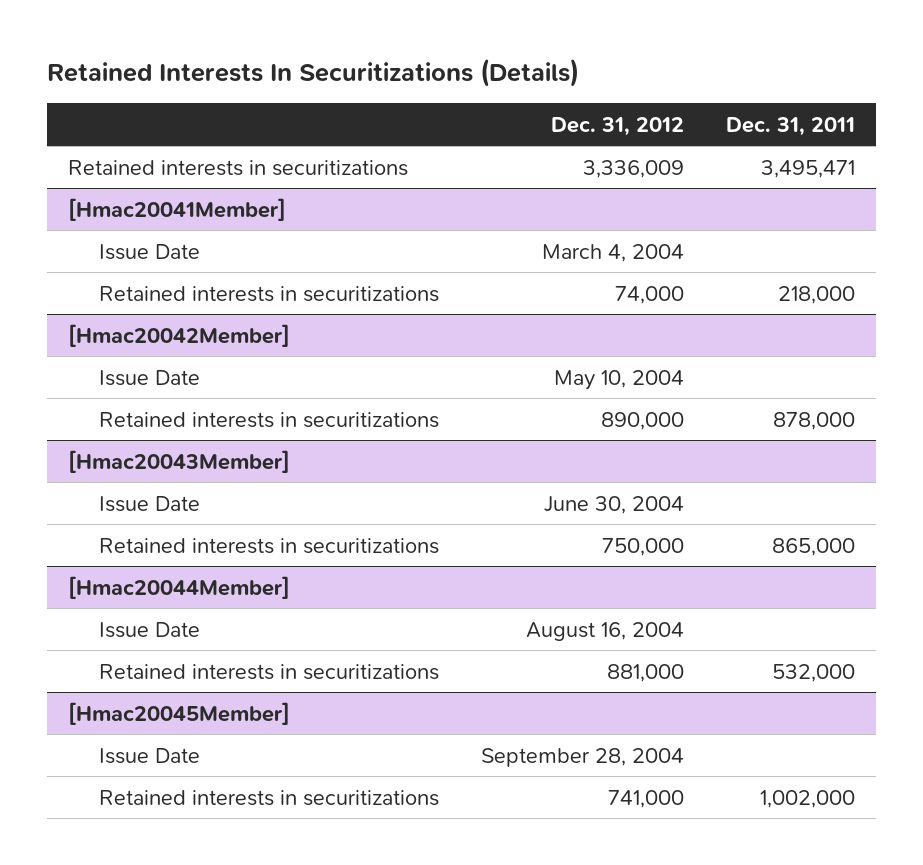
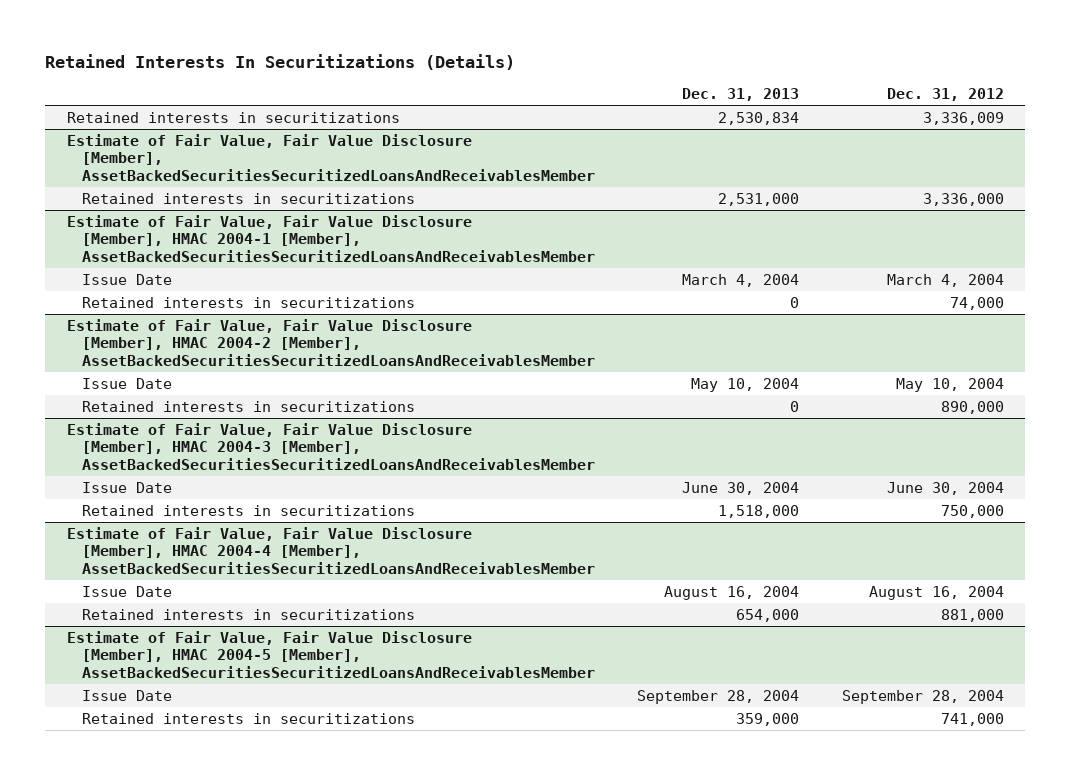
[726,116,856,136] Dec. 31, 2011 -> none
none -> [682,88,800,102] Dec. 31, 2013
[67,197,286,221] [Hmac20041Member] -> none
none -> [66,133,595,182] Estimate of Fair Value, Fair Value Disclosure [Member], AssetBackedSecuritiesSecuritizedLoansAndReceivablesMember
none -> [81,192,415,204] Retained interests in securitizations
none -> [66,214,595,263] Estimate of Fair Value, Fair Value Disclosure [Member], HMAC 2004-1 [Member], AssetBackedSecuritiesSecuritizedLoansAndReceivablesMember
[67,323,290,347] [Hmac20042Member] -> none
none -> [66,318,595,367] Estimate of Fair Value, Fair Value Disclosure [Member], HMAC 2004-2 [Member], AssetBackedSecuritiesSecuritizedLoansAndReceivablesMember
[67,449,290,473] [Hmac20043Member] -> none
none -> [66,422,595,471] Estimate of Fair Value, Fair Value Disclosure [Member], HMAC 2004-3 [Member], AssetBackedSecuritiesSecuritizedLoansAndReceivablesMember
[67,575,290,599] [Hmac20044Member] -> none
none -> [66,526,595,575] Estimate of Fair Value, Fair Value Disclosure [Member], HMAC 2004-4 [Member], AssetBackedSecuritiesSecuritizedLoansAndReceivablesMember
[67,701,290,725] [Hmac20045Member] -> none
none -> [66,630,595,679] Estimate of Fair Value, Fair Value Disclosure [Member], HMAC 2004-5 [Member], AssetBackedSecuritiesSecuritizedLoansAndReceivablesMember

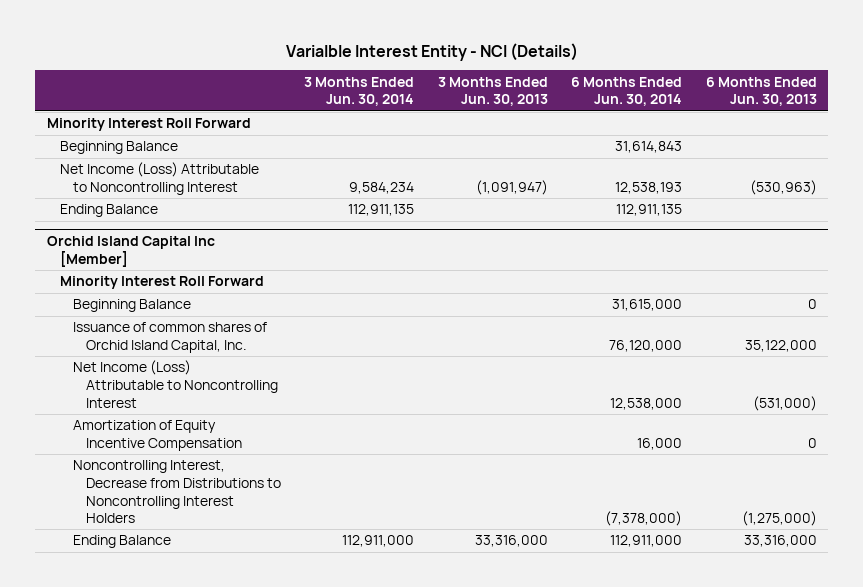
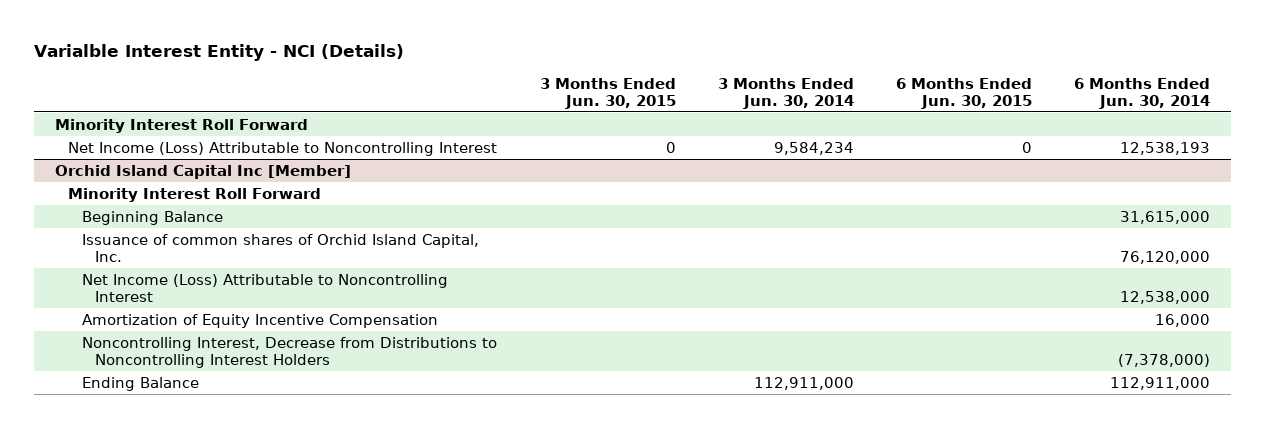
[437,76,548,107] 3 Months Ended Jun. 30, 2013 -> none
[705,76,817,107] 6 Months Ended Jun. 30, 2013 -> none
none -> [539,77,676,109] 3 Months Ended Jun. 30, 2015
none -> [895,77,1032,109] 6 Months Ended Jun. 30, 2015
[59,141,178,155] Beginning Balance -> none
[59,204,158,218] Ending Balance -> none

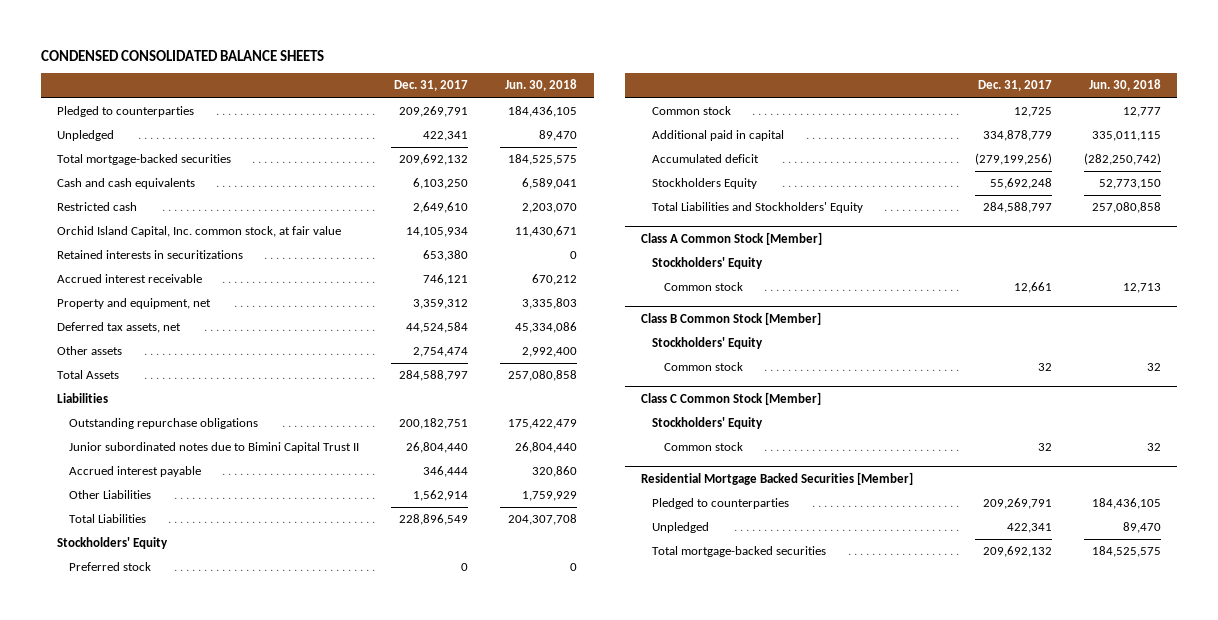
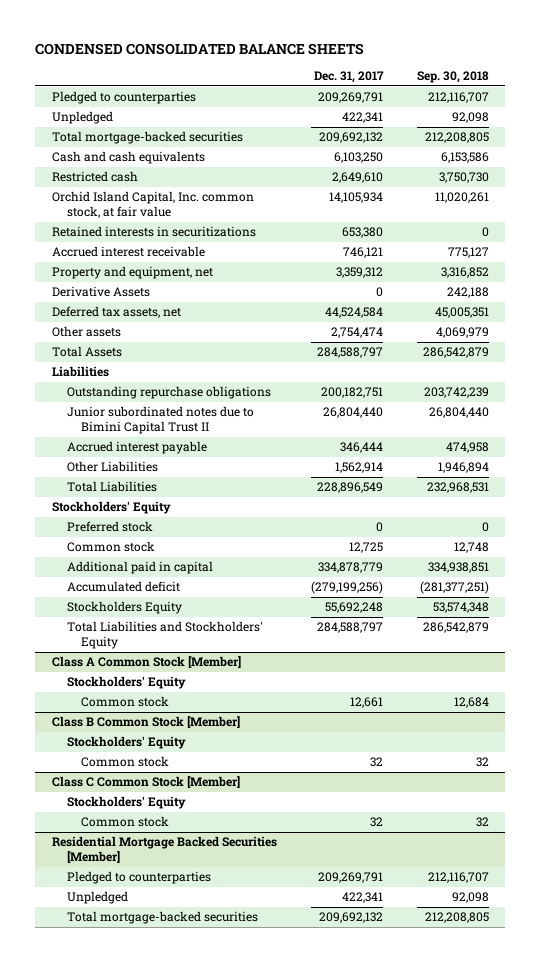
[505,79,578,92] Jun. 30, 2018 -> none
none -> [416,71,489,84] Sep. 30, 2018
none -> [52,286,151,298] Derivative Assets

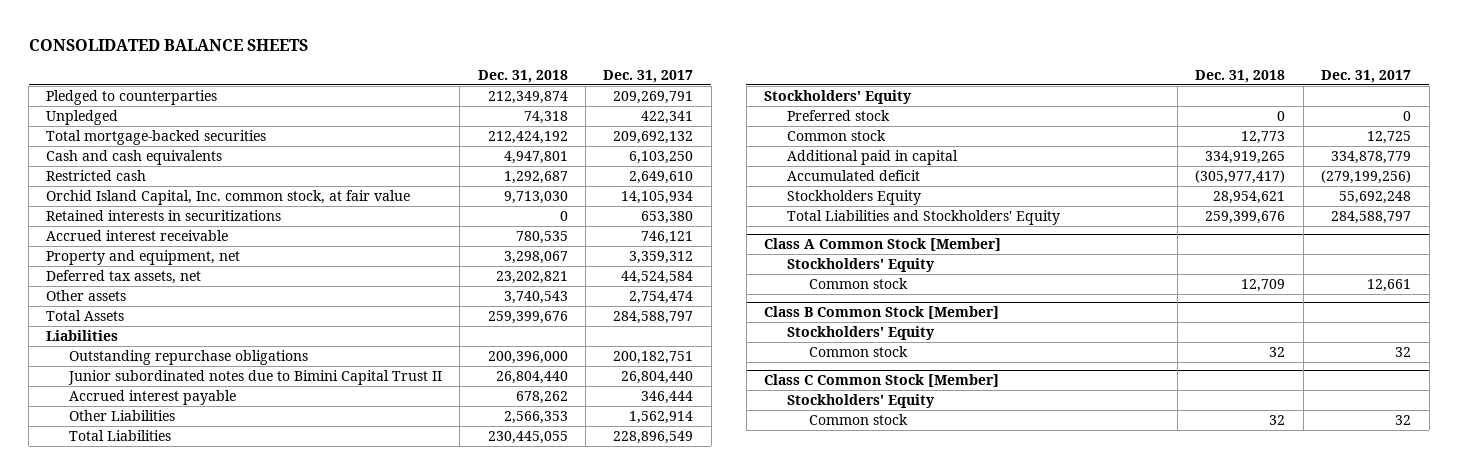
[35,43,365,56] CONDENSED CONSOLIDATED BALANCE SHEETS -> [28,38,308,51] CONSOLIDATED BALANCE SHEETS
[416,71,489,84] Sep. 30, 2018 -> none
none -> [477,69,568,83] Dec. 31, 2018
[52,286,151,298] Derivative Assets -> none
[52,836,278,864] Residential Mortgage Backed Securities [Member] -> none
[66,871,211,885] Pledged to counterparties -> none
[66,891,128,905] Unpledged -> none
[66,911,258,925] Total mortgage-backed securities -> none

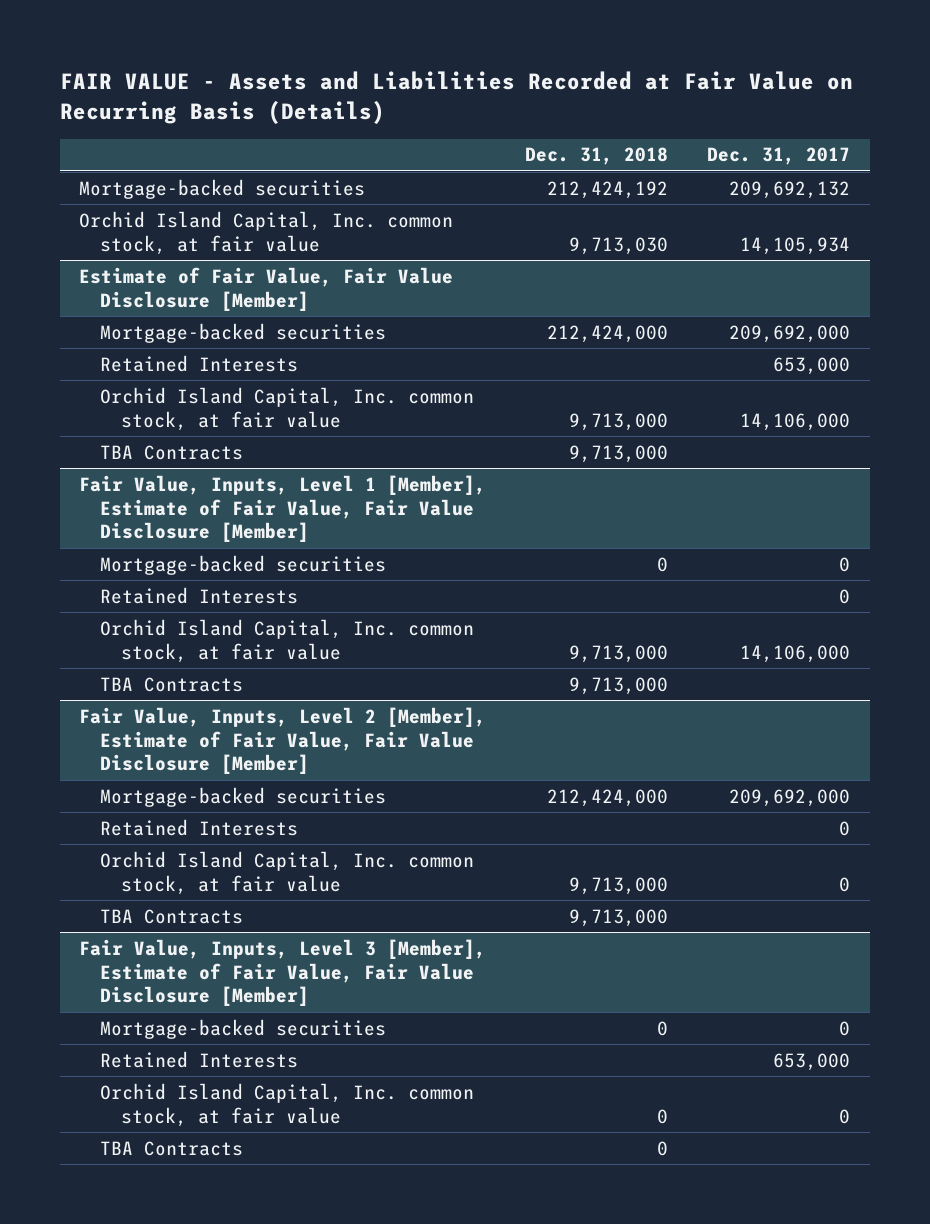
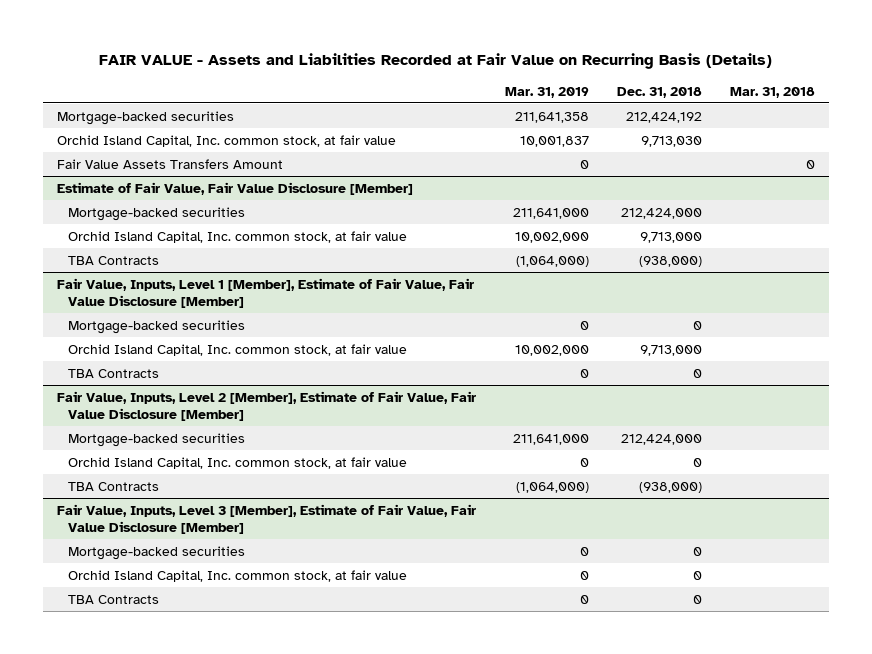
[707,147,851,166] Dec. 31, 2017 -> none
none -> [504,86,589,98] Mar. 31, 2019
none -> [730,86,816,98] Mar. 31, 2018
none -> [57,158,284,169] Fair Value Assets Transfers Amount
[99,354,298,372] Retained Interests -> none
[569,444,669,463] 9,713,000 -> [638,255,702,267] (938,000)
[99,586,298,604] Retained Interests -> none
[569,676,669,695] 9,713,000 -> [692,368,702,378] 0
[99,818,298,836] Retained Interests -> none
[569,876,669,895] 9,713,000 -> [692,457,702,467] 0
[569,908,669,927] 9,713,000 -> [638,481,702,493] (938,000)
[99,1050,298,1068] Retained Interests -> none

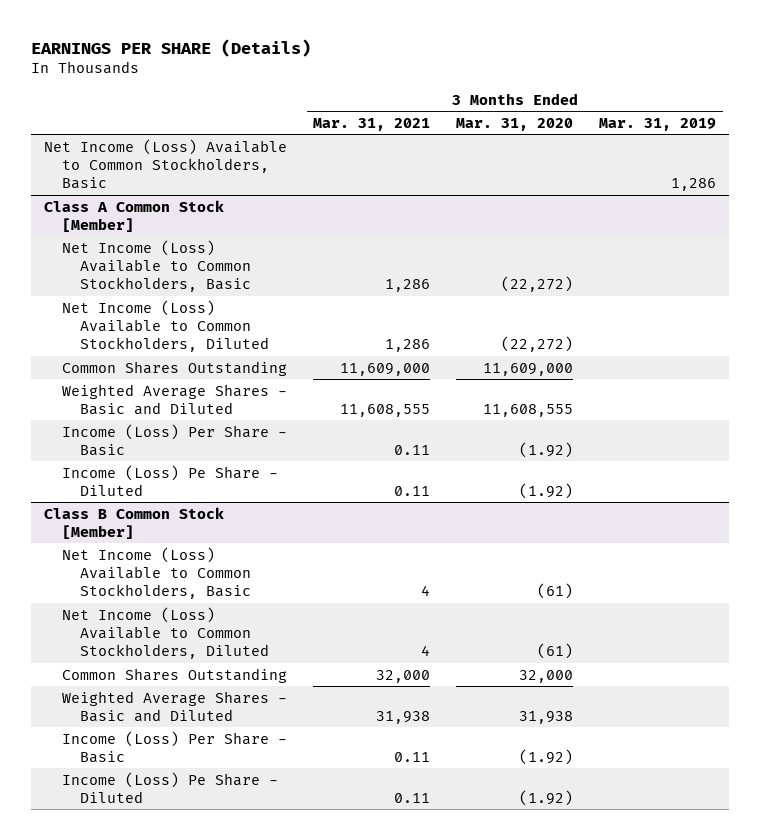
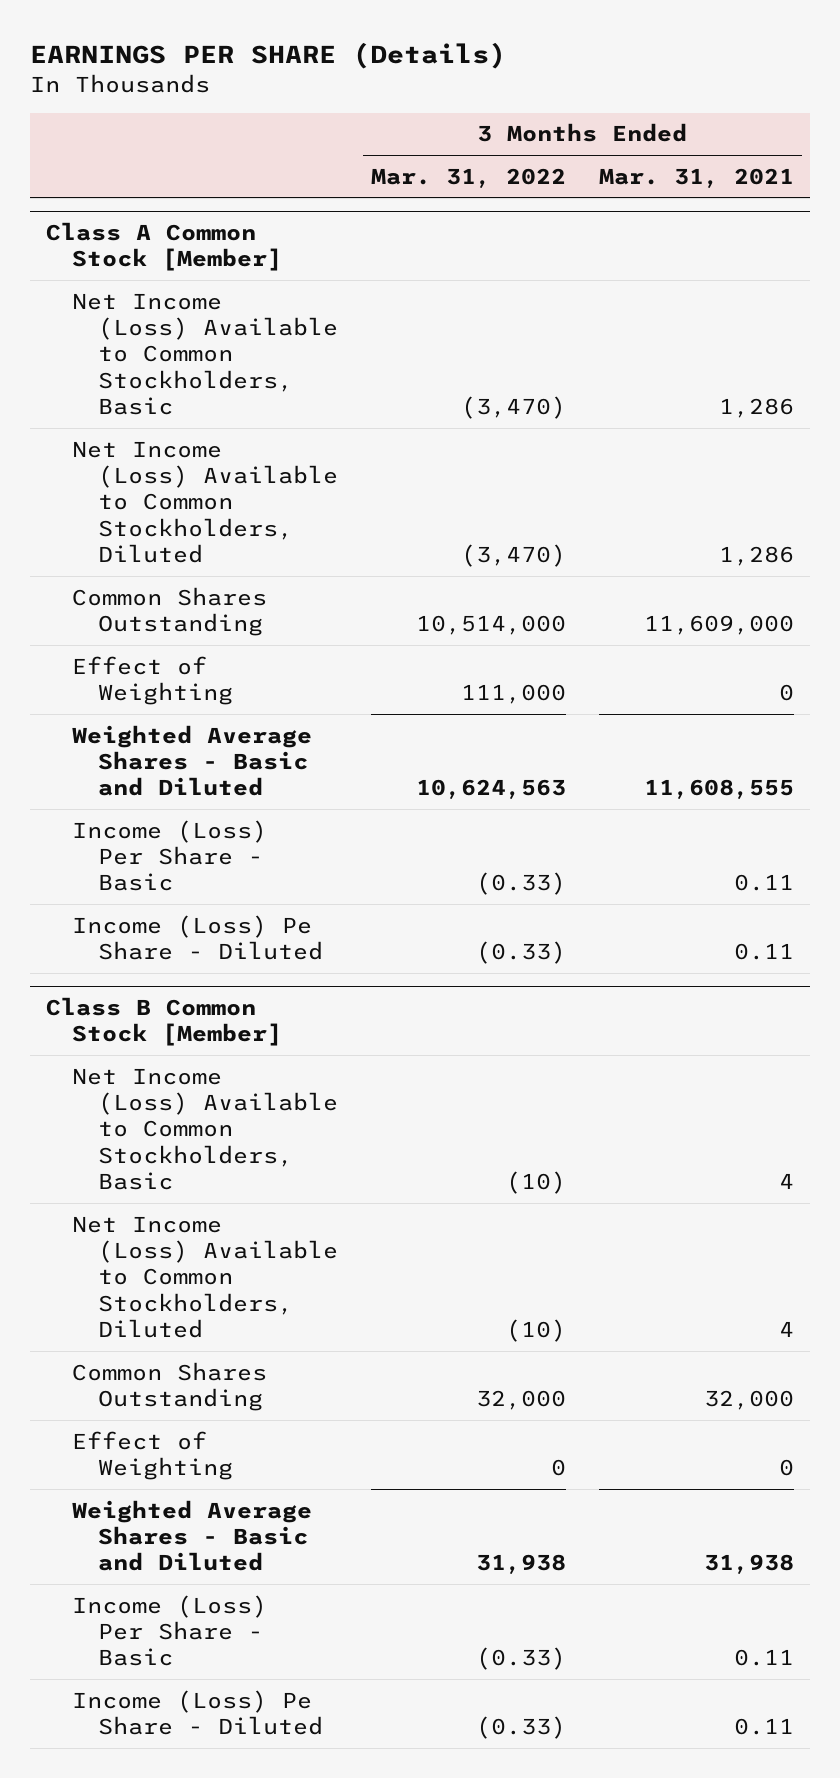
[456,117,574,131] Mar. 31, 2020 -> none
[599,117,717,131] Mar. 31, 2019 -> none
none -> [370,167,566,188] Mar. 31, 2022
[44,138,288,190] Net Income (Loss) Available to Common Stockholders, Basic -> none
none -> [72,655,234,705] Effect of Weighting
none -> [72,1430,234,1480] Effect of Weighting

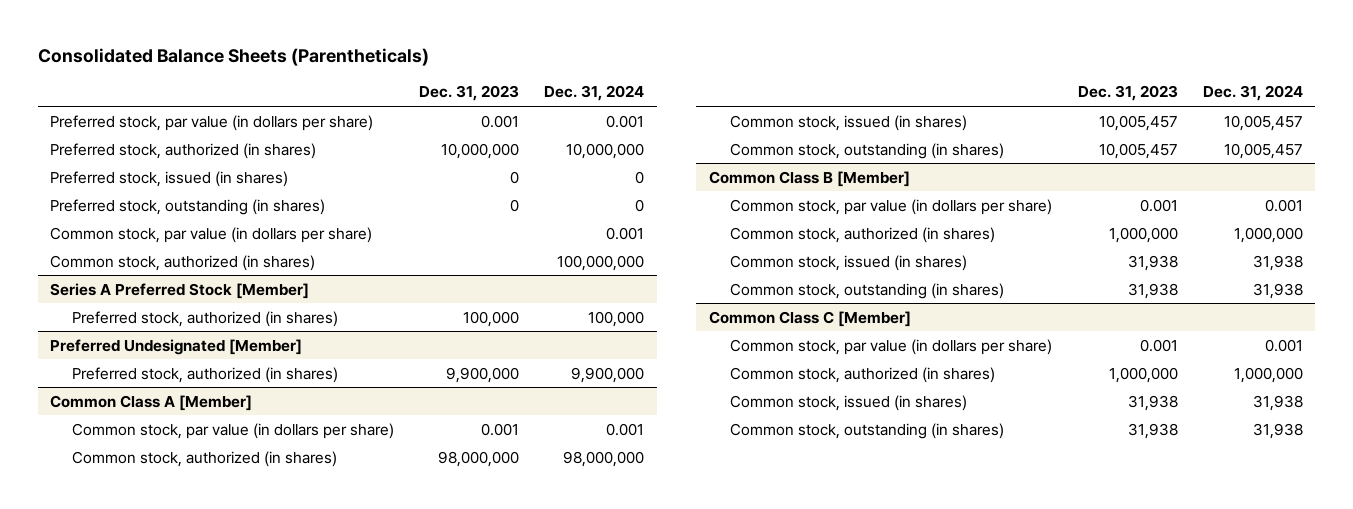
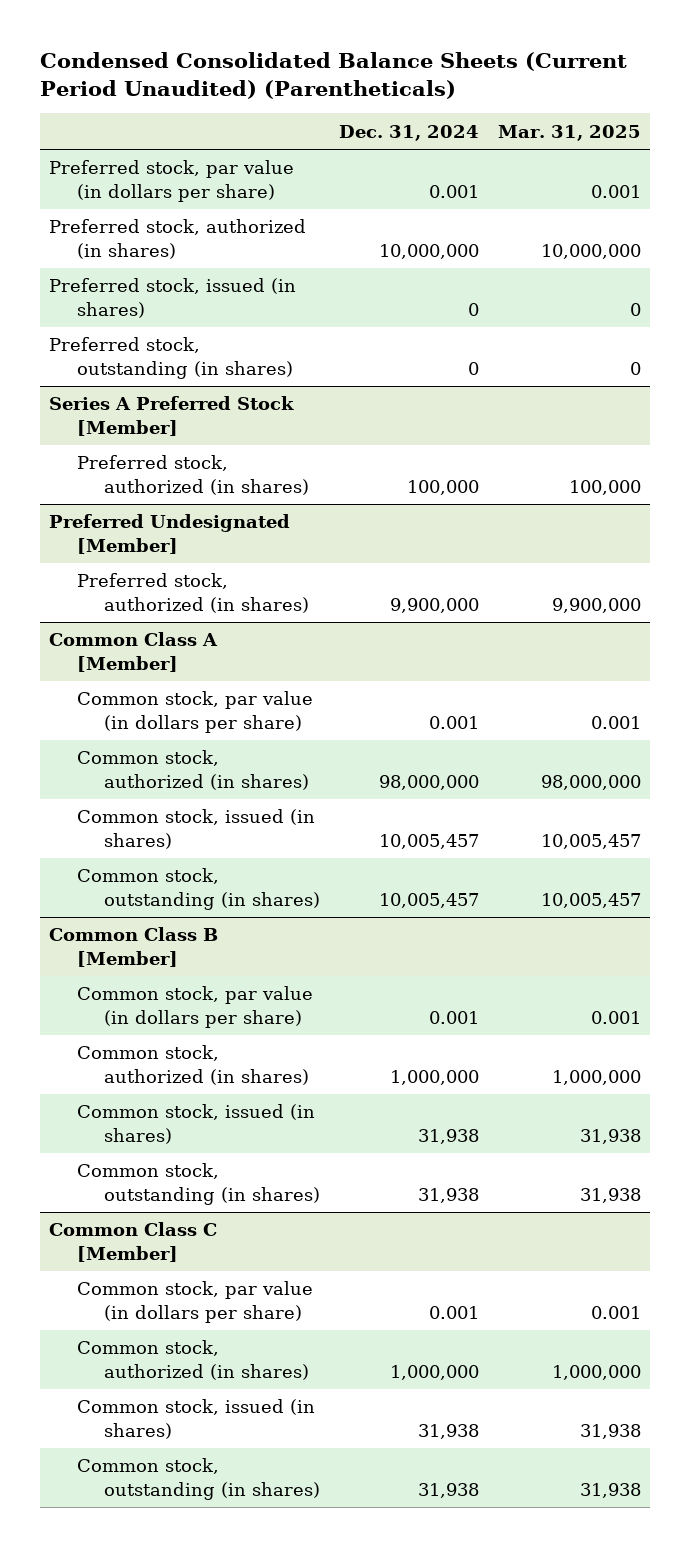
[37,47,429,66] Consolidated Balance Sheets (Parentheticals) -> [39,51,627,99] Condensed Consolidated Balance Sheets (Current Period Unaudited) (Parentheticals)
[419,85,520,102] Dec. 31, 2023 -> none
none -> [497,124,641,141] Mar. 31, 2025
[50,226,373,243] Common stock, par value (in dollars per share) -> none
[50,254,316,271] Common stock, authorized (in shares) -> none

